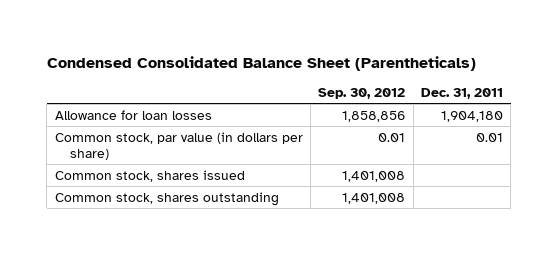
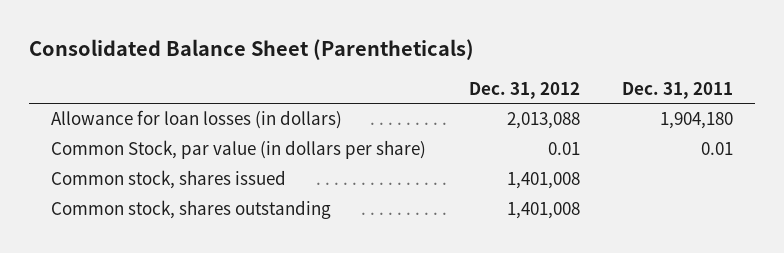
[46,55,476,71] Condensed Consolidated Balance Sheet (Parentheticals) -> [29,39,475,61] Consolidated Balance Sheet (Parentheticals)
[318,87,406,99] Sep. 30, 2012 -> none
none -> [468,81,580,99] Dec. 31, 2012
[54,109,212,120] Allowance for loan losses -> [50,110,342,130] Allowance for loan losses (in dollars)
[54,131,303,160] Common stock, par value (in dollars per share) -> [50,140,426,160] Common Stock, par value (in dollars per share)

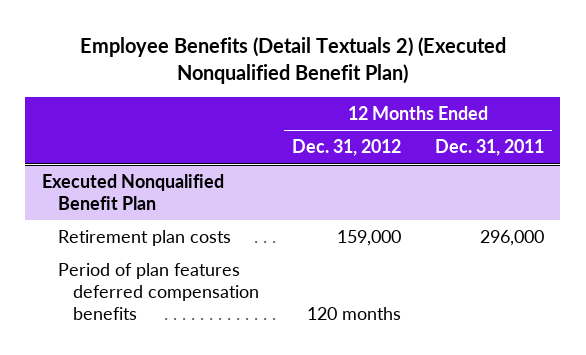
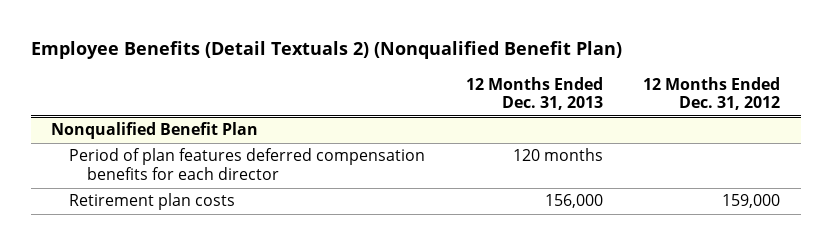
[79,36,506,84] Employee Benefits (Detail Textuals 2) (Executed Nonqualified Benefit Plan) -> [30,41,622,60] Employee Benefits (Detail Textuals 2) (Nonqualified Benefit Plan)
[434,139,544,157] Dec. 31, 2011 -> none
none -> [465,76,603,111] 12 Months Ended Dec. 31, 2013
[42,173,225,210] Executed Nonqualified Benefit Plan -> [51,122,259,140] Nonqualified Benefit Plan
none -> [69,148,426,181] Period of plan features deferred compensation benefits for each director
[57,262,259,321] Period of plan features deferred compensation benefits -> none

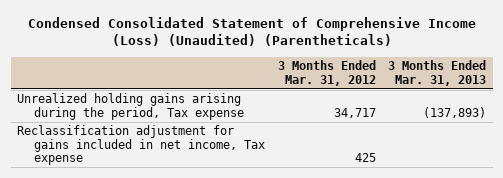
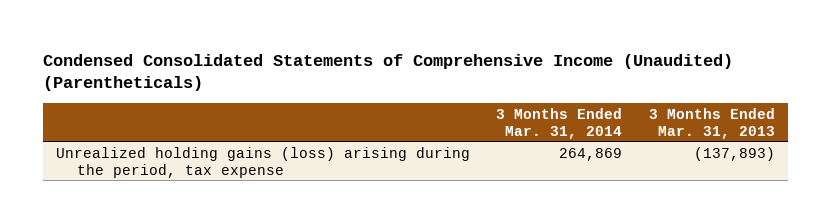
[27,17,476,47] Condensed Consolidated Statement of Comprehensive Income (Loss) (Unaudited) (Parentheticals) -> [42,53,733,92] Condensed Consolidated Statements of Comprehensive Income (Unaudited) (Parentheticals)
[277,60,376,86] 3 Months Ended Mar. 31, 2012 -> none
none -> [496,107,623,139] 3 Months Ended Mar. 31, 2014
[16,125,265,166] Reclassification adjustment for gains included in net income, Tax expense -> none
[16,93,244,120] Unrealized holding gains arising during the period, Tax expense -> [55,146,470,178] Unrealized holding gains (loss) arising during the period, tax expense

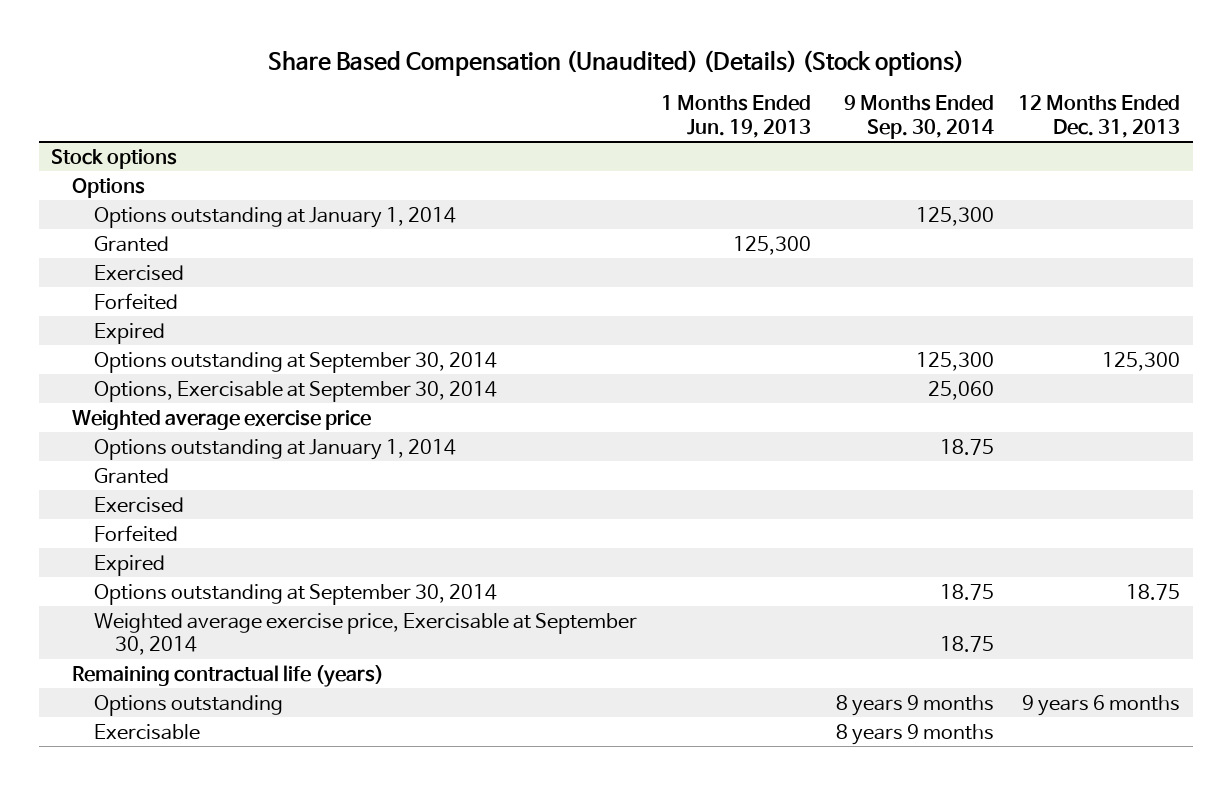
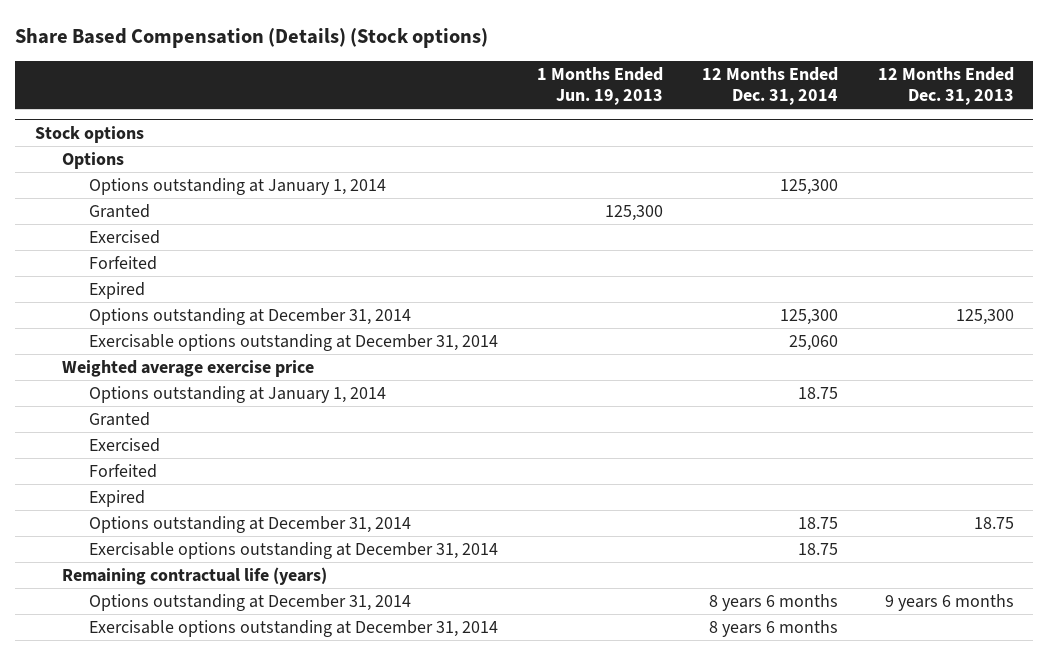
[267,49,964,76] Share Based Compensation (Unaudited) (Details) (Stock options) -> [15,28,489,49] Share Based Compensation (Details) (Stock options)
[843,94,994,139] 9 Months Ended Sep. 30, 2014 -> none
none -> [702,67,839,106] 12 Months Ended Dec. 31, 2014
[93,351,497,373] Options outstanding at September 30, 2014 -> [88,308,411,326] Options outstanding at December 31, 2014
[93,380,497,402] Options, Exercisable at September 30, 2014 -> [88,334,498,352] Exercisable options outstanding at December 31, 2014
[93,583,497,605] Options outstanding at September 30, 2014 -> [88,516,411,534] Options outstanding at December 31, 2014
[93,612,637,656] Weighted average exercise price, Exercisable at September 30, 2014 -> [88,542,498,560] Exercisable options outstanding at December 31, 2014
[93,694,283,716] Options outstanding -> [88,594,411,612] Options outstanding at December 31, 2014
[93,723,200,740] Exercisable -> [88,620,498,638] Exercisable options outstanding at December 31, 2014

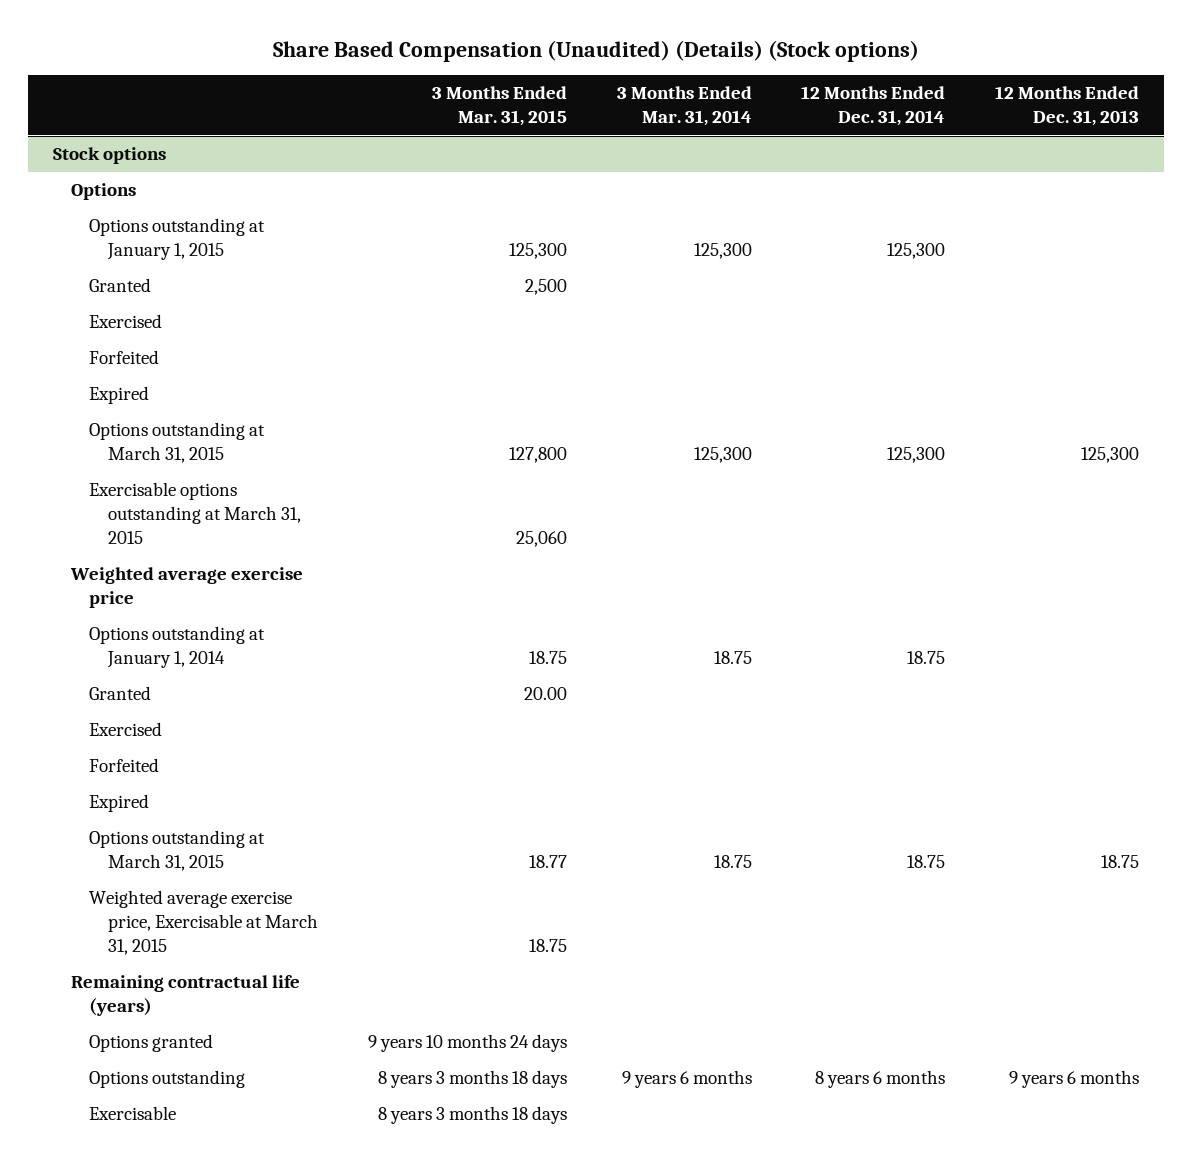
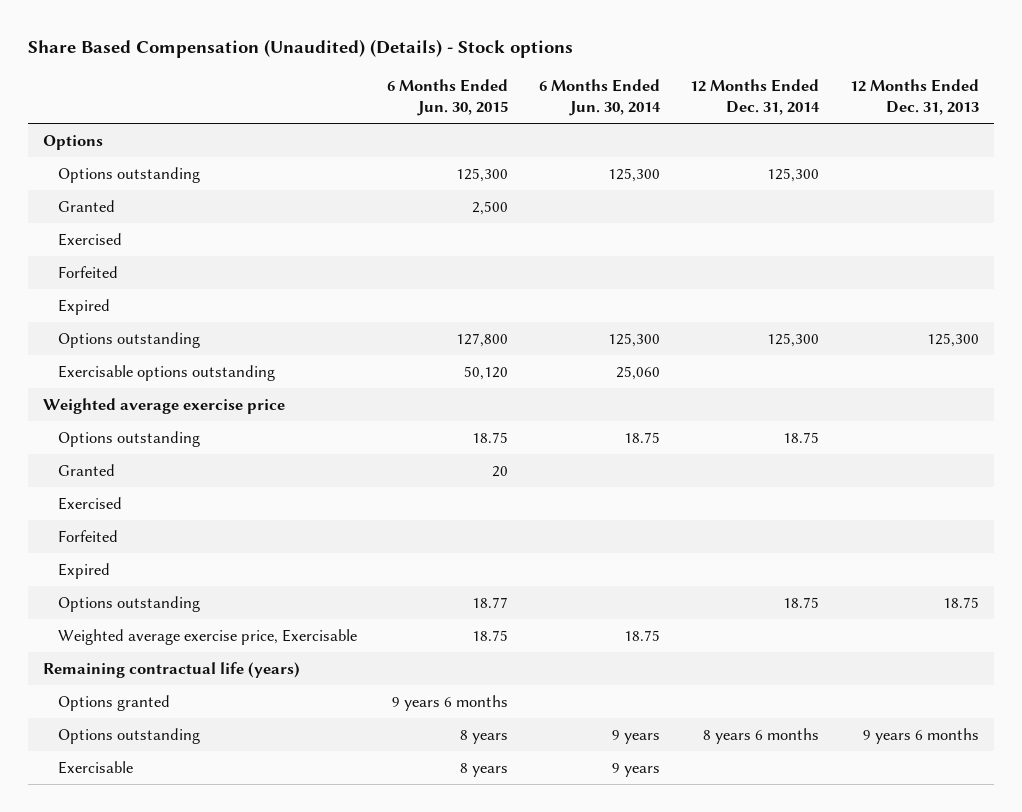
[273,39,920,62] Share Based Compensation (Unaudited) (Details) (Stock options) -> [27,39,573,59] Share Based Compensation (Unaudited) (Details) - Stock options
[431,86,567,127] 3 Months Ended Mar. 31, 2015 -> none
[616,86,752,127] 3 Months Ended Mar. 31, 2014 -> none
none -> [387,79,509,117] 6 Months Ended Jun. 30, 2015
none -> [538,79,661,117] 6 Months Ended Jun. 30, 2014
[52,147,166,165] Stock options -> none
[89,218,266,261] Options outstanding at January 1, 2015 -> [57,166,200,183] Options outstanding
[89,422,266,464] Options outstanding at March 31, 2015 -> [57,331,200,348] Options outstanding
[89,482,301,544] Exercisable options outstanding at March 31, 2015 -> [57,364,275,381] Exercisable options outstanding
[89,626,266,669] Options outstanding at January 1, 2014 -> [57,430,200,447] Options outstanding
[89,830,266,872] Options outstanding at March 31, 2015 -> [57,595,200,612] Options outstanding
[89,890,318,955] Weighted average exercise price, Exercisable at March 31, 2015 -> [57,628,357,645] Weighted average exercise price, Exercisable

